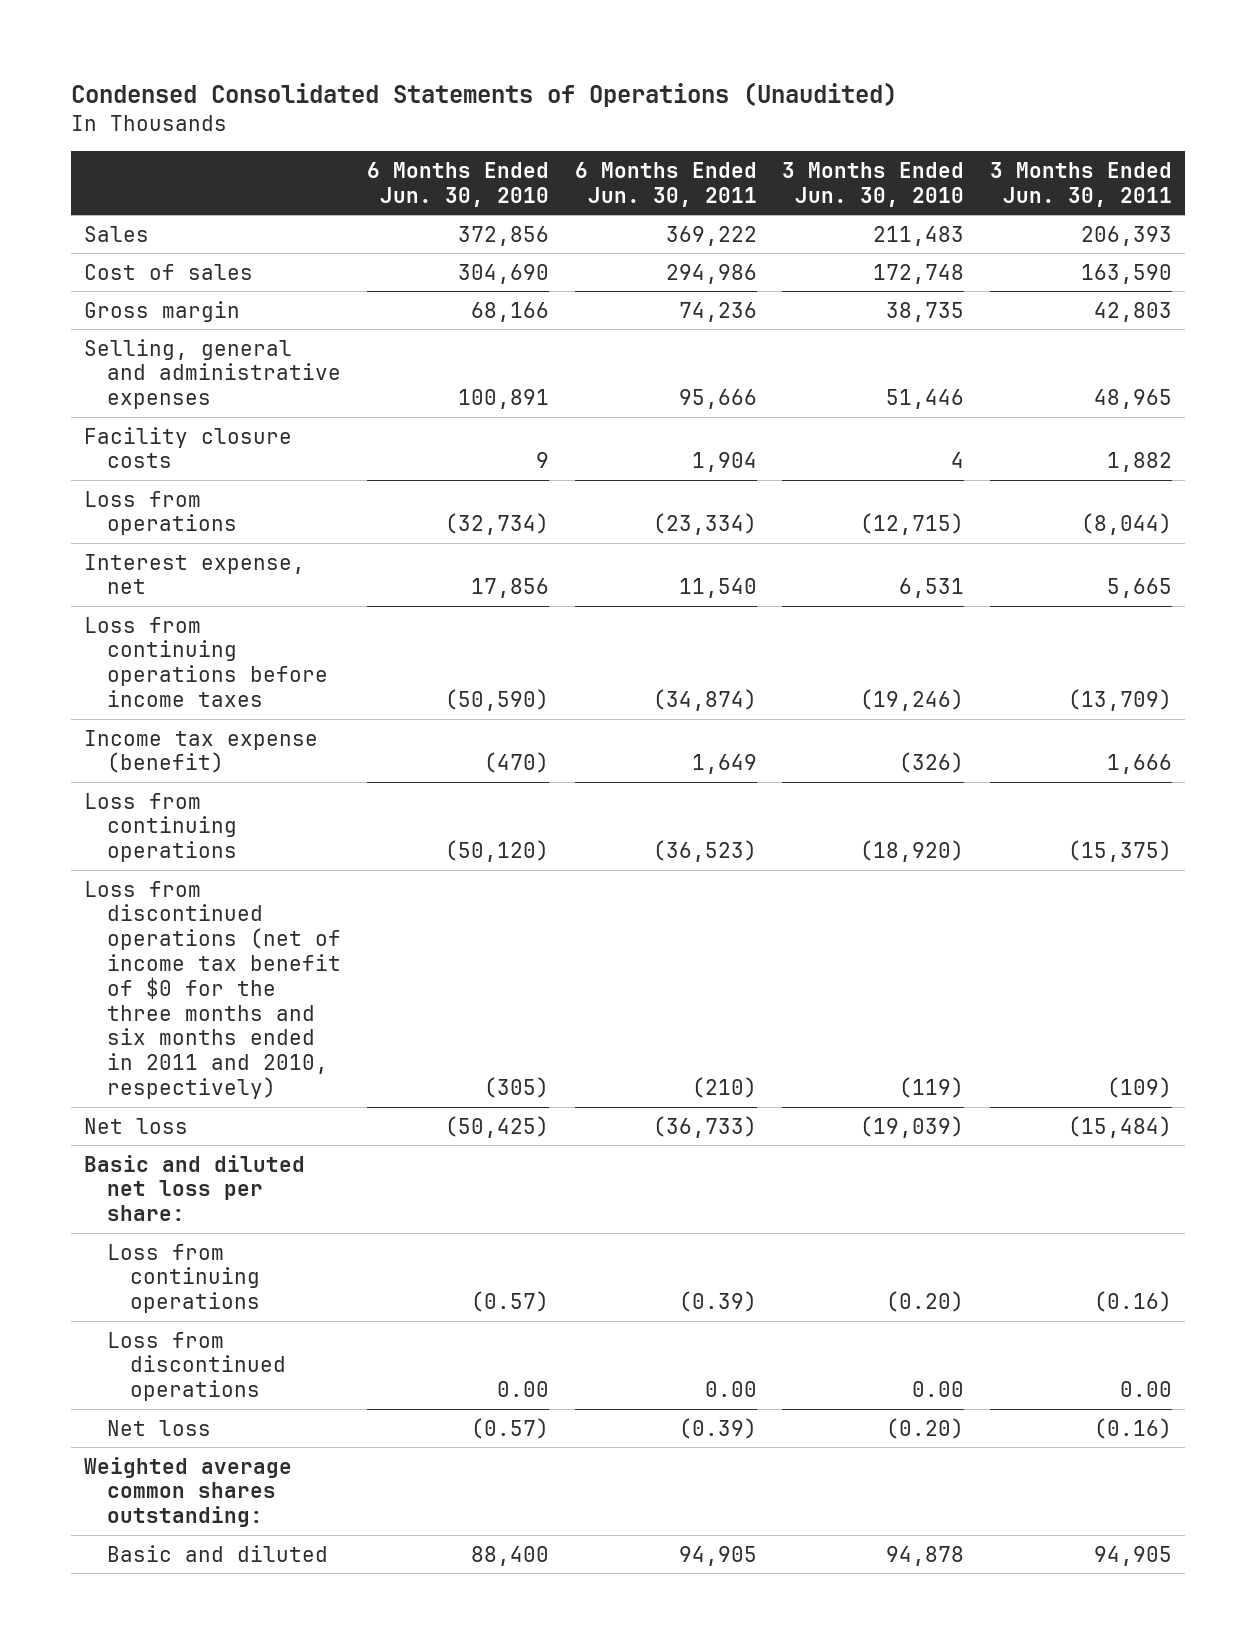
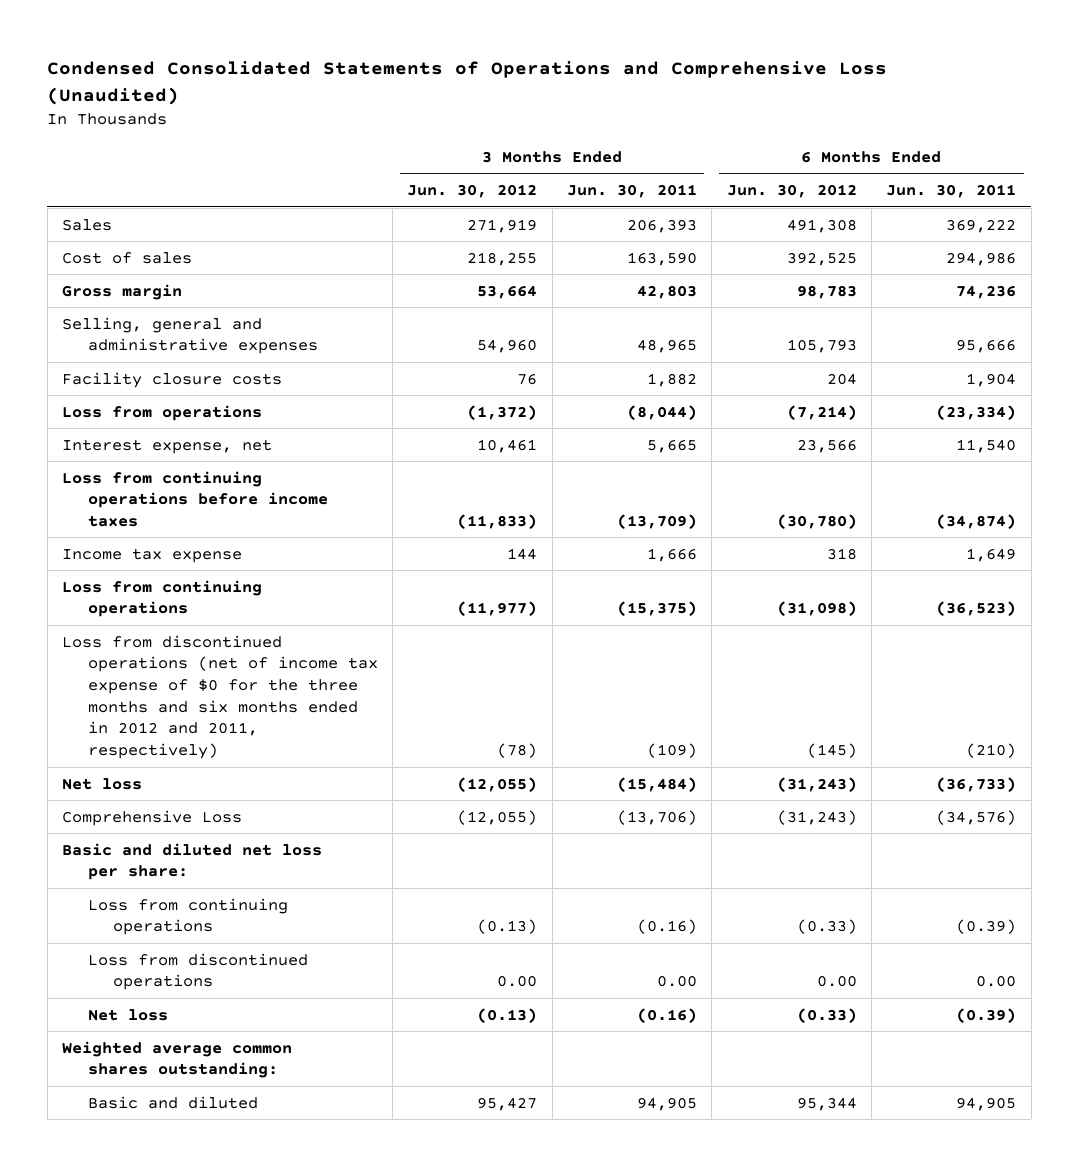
[71,82,898,108] Condensed Consolidated Statements of Operations (Unaudited) -> [47,61,888,105] Condensed Consolidated Statements of Operations and Comprehensive Loss (Unaudited)
[366,161,549,207] 6 Months Ended Jun. 30, 2010 -> none
[782,161,965,207] 3 Months Ended Jun. 30, 2010 -> none
none -> [407,184,538,199] Jun. 30, 2012
none -> [726,184,857,199] Jun. 30, 2012
[84,729,319,774] Income tax expense (benefit) -> [62,547,243,563] Income tax expense
[84,880,342,1100] Loss from discontinued operations (net of income tax benefit of $0 for the three months and six months ended in 2011 and 2010, respectively) -> [62,634,378,760] Loss from discontinued operations (net of income tax expense of $0 for the three months and six months ended in 2012 and 2011, respectively)
none -> [62,809,243,826] Comprehensive Loss

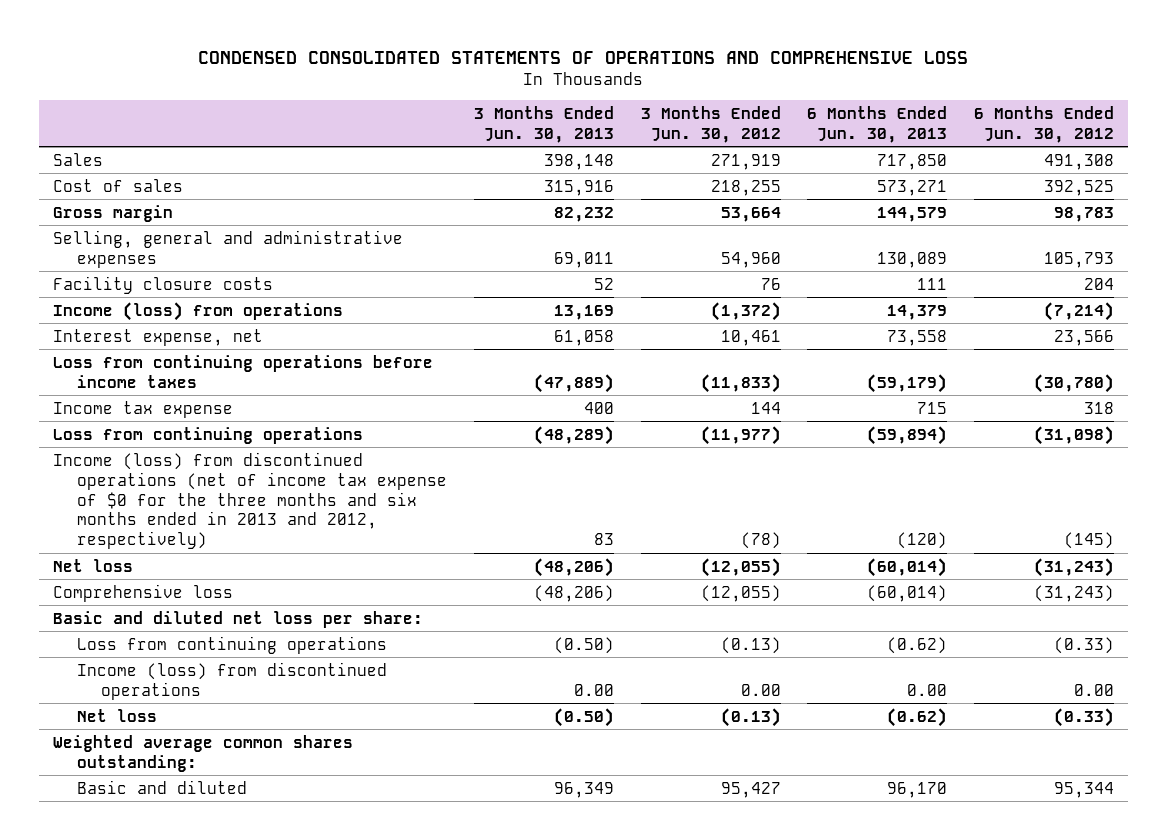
[47,61,888,105] Condensed Consolidated Statements of Operations and Comprehensive Loss (Unaudited) -> [198,50,969,64] CONDENSED CONSOLIDATED STATEMENTS OF OPERATIONS AND COMPREHENSIVE LOSS
[567,184,698,199] Jun. 30, 2011 -> none
[886,184,1017,199] Jun. 30, 2011 -> none
none -> [473,105,614,143] 3 Months Ended Jun. 30, 2013
none -> [807,105,948,143] 6 Months Ended Jun. 30, 2013
[62,404,263,421] Loss from operations -> [52,301,343,321] Income (loss) from operations
[62,634,378,760] Loss from discontinued operations (net of income tax expense of $0 for the three months and six months ended in 2012 and 2011, respectively) -> [52,451,447,550] Income (loss) from discontinued operations (net of income tax expense of $0 for the three months and six months ended in 2013 and 2012, respectively)
[62,809,243,826] Comprehensive Loss -> [52,583,233,602] Comprehensive loss
[87,952,308,991] Loss from discontinued operations -> [76,661,387,700] Income (loss) from discontinued operations

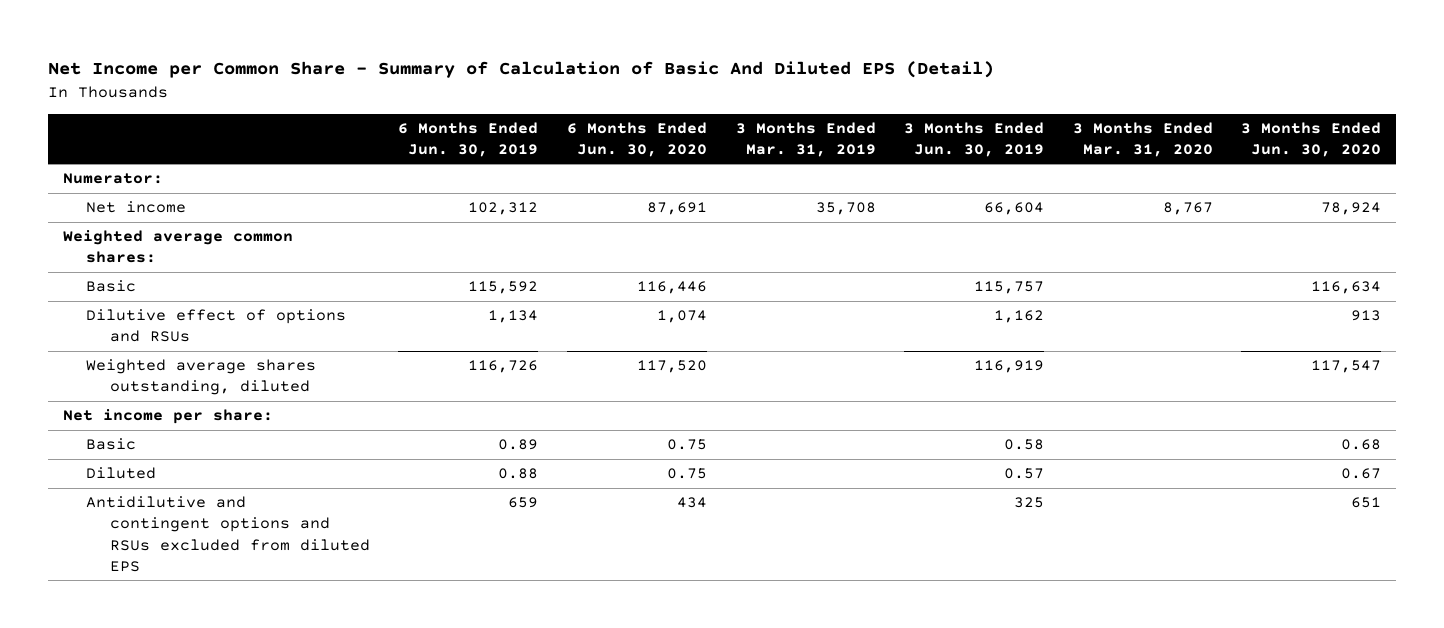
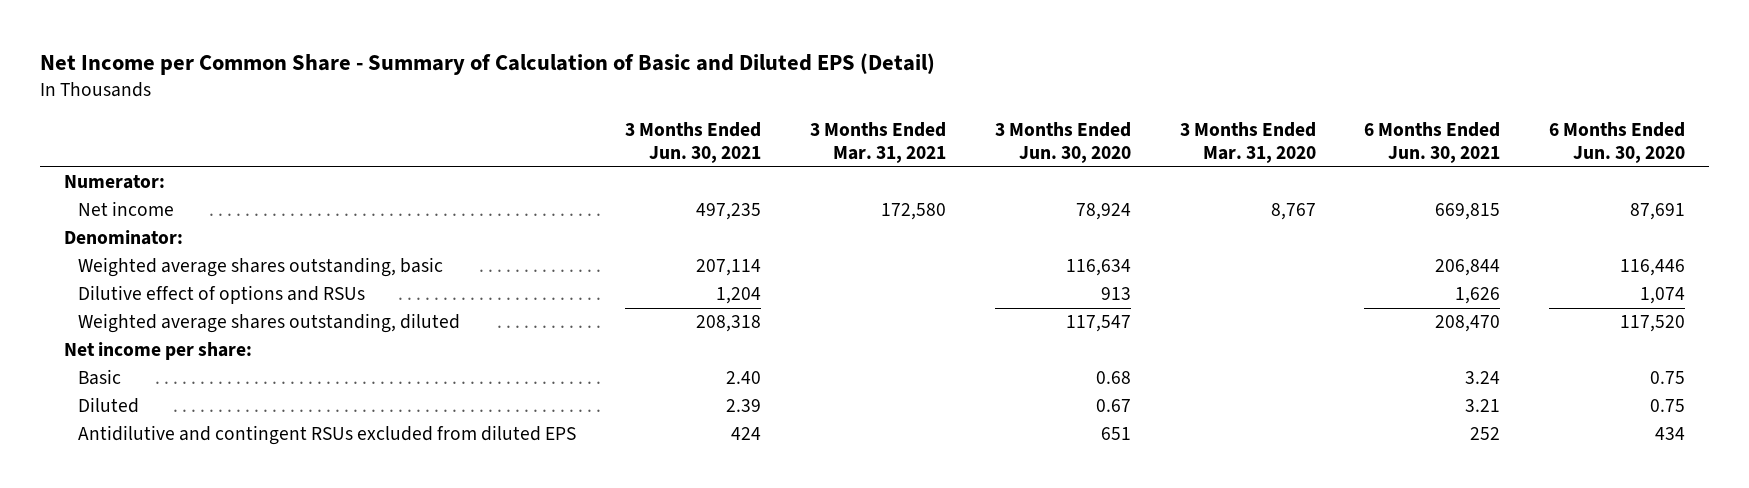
[48,61,995,79] Net Income per Common Share - Summary of Calculation of Basic And Diluted EPS (Detail) -> [39,53,935,76] Net Income per Common Share - Summary of Calculation of Basic and Diluted EPS (Detail)
[398,121,539,158] 6 Months Ended Jun. 30, 2019 -> none
[735,121,876,158] 3 Months Ended Mar. 31, 2019 -> none
[904,121,1045,158] 3 Months Ended Jun. 30, 2019 -> none
none -> [625,122,762,164] 3 Months Ended Jun. 30, 2021
none -> [810,122,947,164] 3 Months Ended Mar. 31, 2021
none -> [1364,122,1501,164] 6 Months Ended Jun. 30, 2021
[62,230,293,264] Weighted average common shares: -> [64,230,184,246] Denominator:
[86,280,137,293] Basic -> [78,257,444,278] Weighted average shares outstanding, basic
[86,496,370,572] Antidilutive and contingent options and RSUs excluded from diluted EPS -> [78,425,577,446] Antidilutive and contingent RSUs excluded from diluted EPS

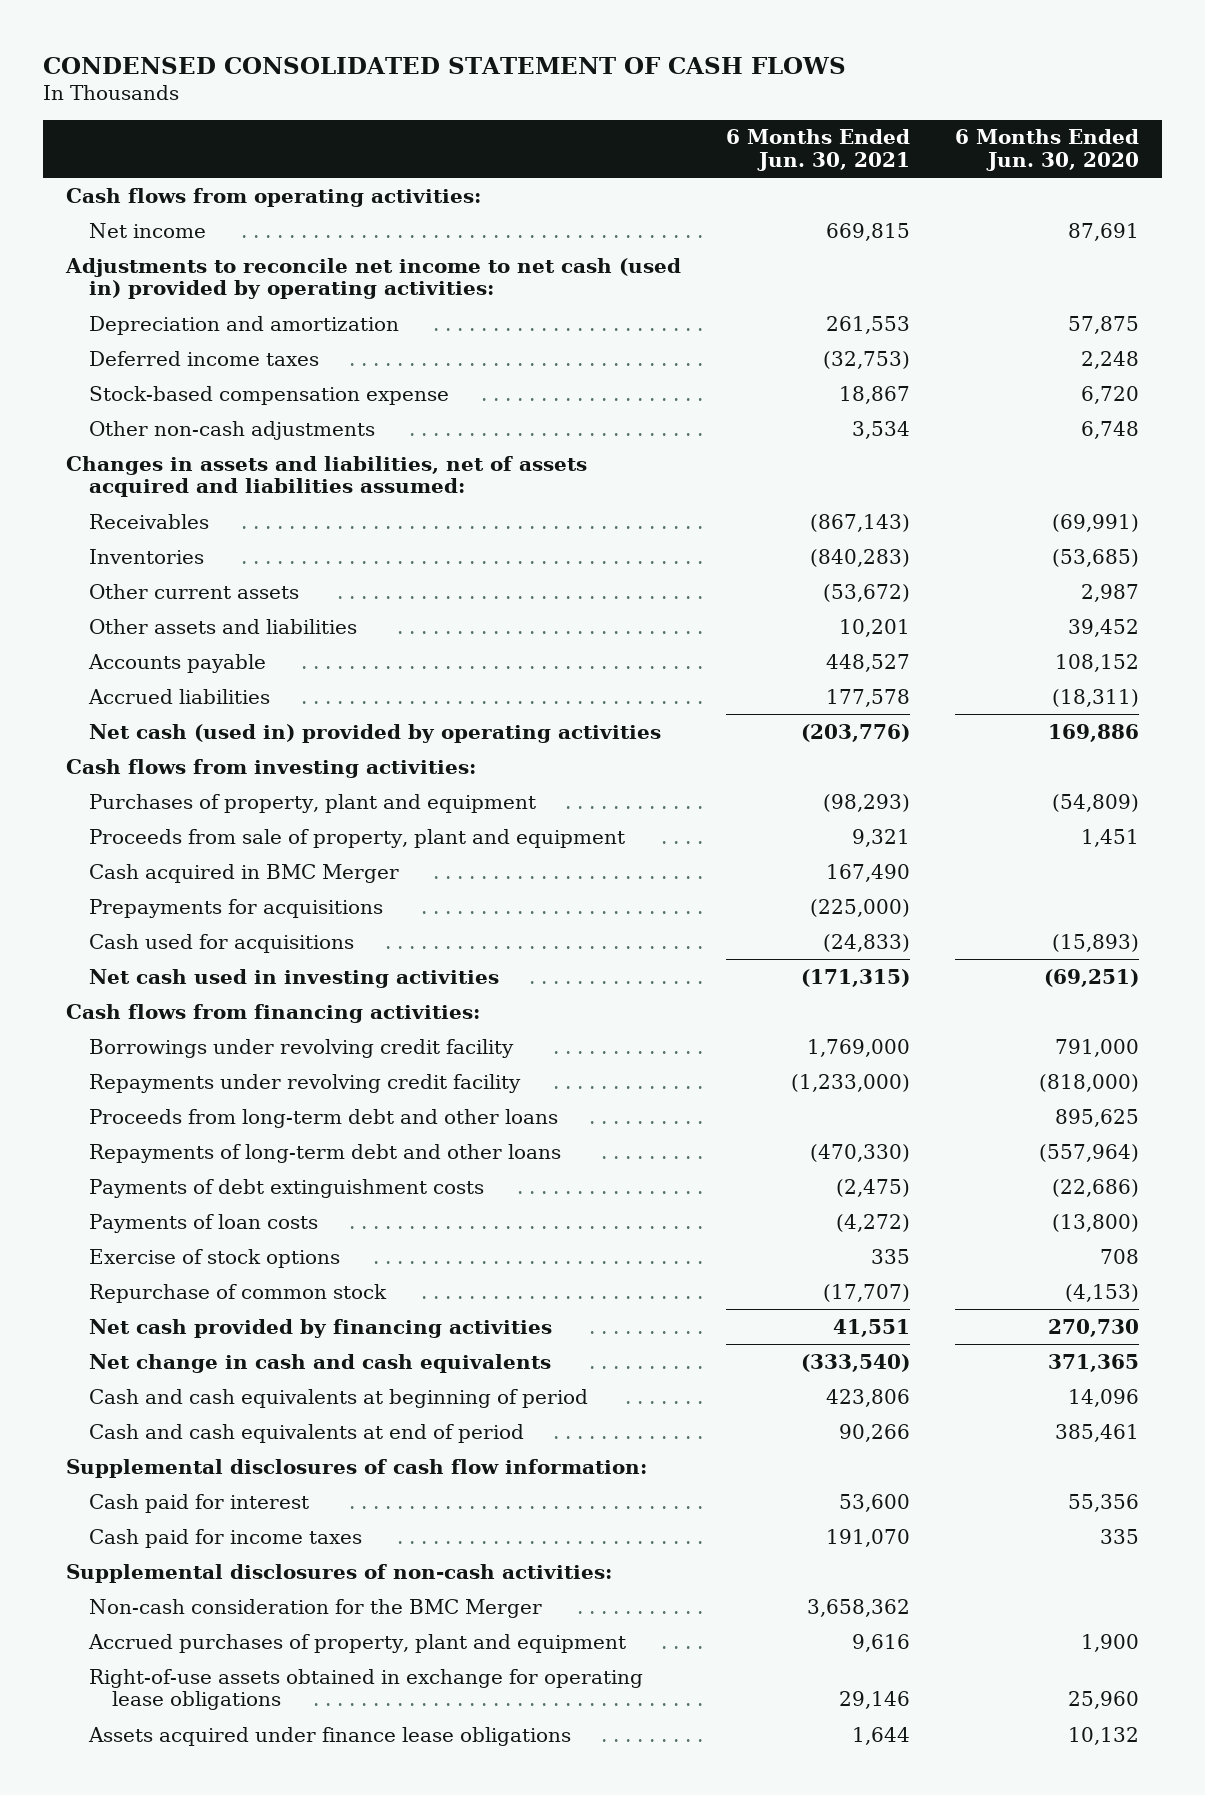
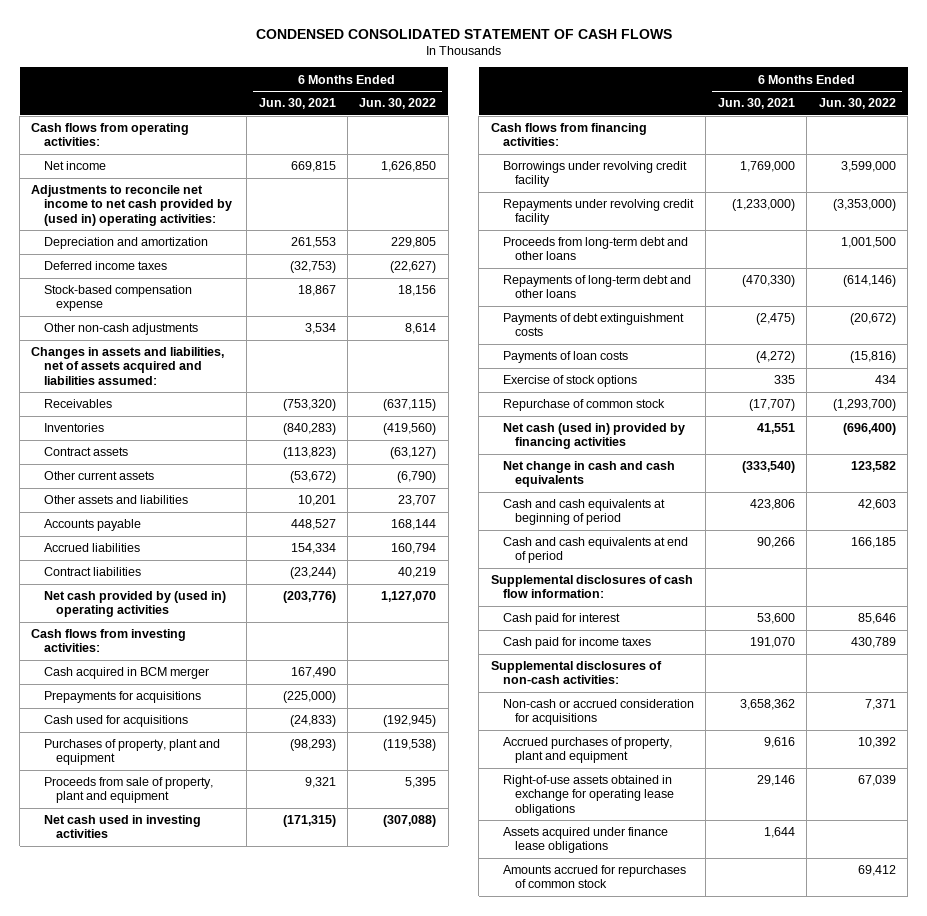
[954,129,1139,172] 6 Months Ended Jun. 30, 2020 -> none
none -> [359,98,437,110] Jun. 30, 2022
[64,257,681,300] Adjustments to reconcile net income to net cash (used in) provided by operating activities: -> [31,185,232,226] Adjustments to reconcile net income to net cash provided by (used in) operating activities:
[809,513,910,532] (867,143) -> [282,399,336,412] (753,320)
none -> [43,447,128,457] Contract assets
[825,688,910,707] 177,578 -> [290,543,336,555] 154,334
none -> [43,567,141,577] Contract liabilities
[88,723,661,743] Net cash (used in) provided by operating activities -> [43,591,226,618] Net cash provided by (used in) operating activities
[88,863,399,883] Cash acquired in BMC Merger -> [43,667,209,680] Cash acquired in BCM merger
[88,793,536,813] Purchases of property, plant and equipment -> [43,739,220,766] Purchases of property, plant and equipment
[88,828,625,848] Proceeds from sale of property, plant and equipment -> [43,777,213,804] Proceeds from sale of property, plant and equipment
[88,1318,552,1338] Net cash provided by financing activities -> [503,423,686,450] Net cash (used in) provided by financing activities
[88,1598,542,1618] Non-cash consideration for the BMC Merger -> [503,699,695,726] Non-cash or accrued consideration for acquisitions
none -> [503,865,687,889] Amounts accrued for repurchases of common stock

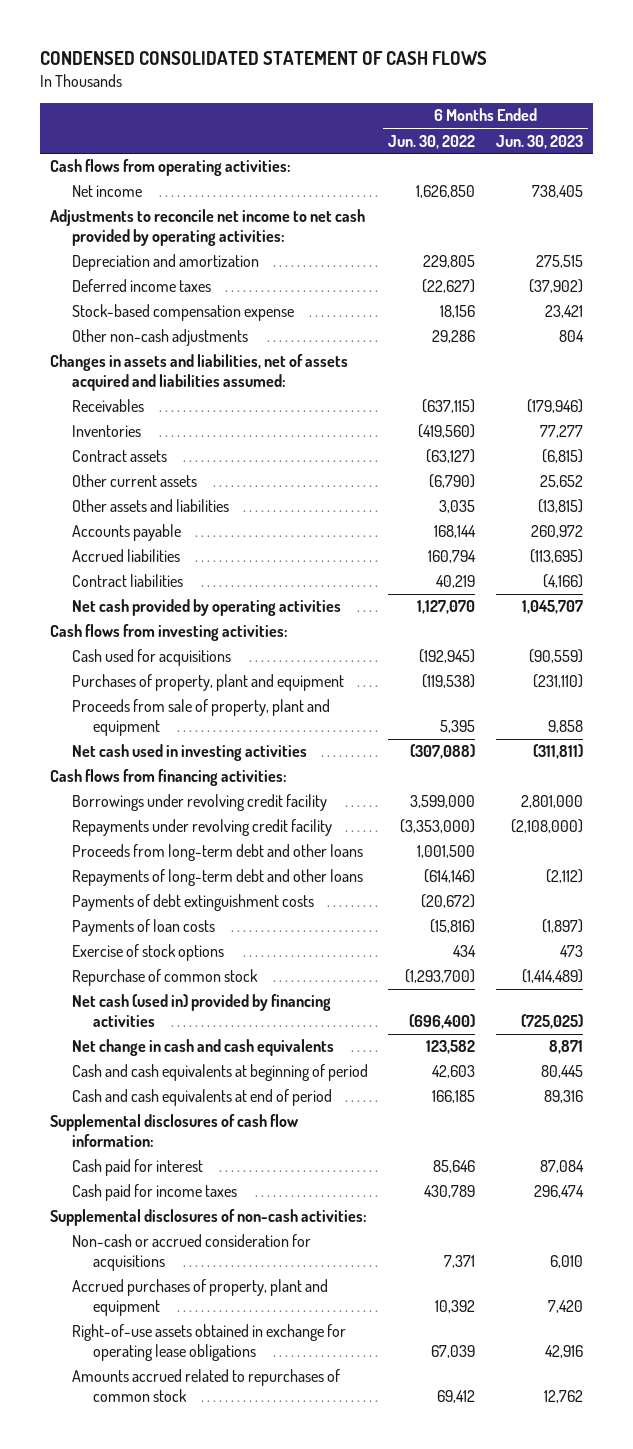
[258,98,336,110] Jun. 30, 2021 -> none
none -> [495,134,583,149] Jun. 30, 2023
[31,185,232,226] Adjustments to reconcile net income to net cash provided by (used in) operating activities: -> [49,209,365,247] Adjustments to reconcile net income to net cash provided by operating activities:
[405,323,437,335] 8,614 -> [432,330,476,344] 29,286
[398,495,437,507] 23,707 -> [439,500,476,514] 3,035
[43,591,226,618] Net cash provided by (used in) operating activities -> [71,599,341,617] Net cash provided by operating activities
[43,667,209,680] Cash acquired in BCM merger -> none
[43,691,201,704] Prepayments for acquisitions -> none
[503,827,669,854] Assets acquired under finance lease obligations -> none
[503,865,687,889] Amounts accrued for repurchases of common stock -> [71,1369,340,1403] Amounts accrued related to repurchases of common stock

